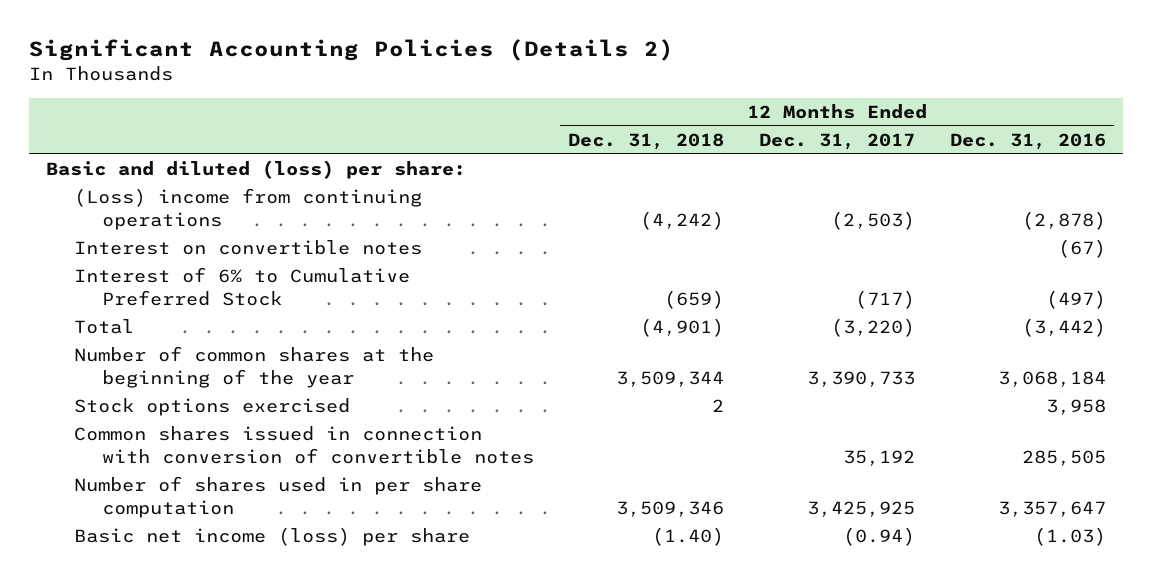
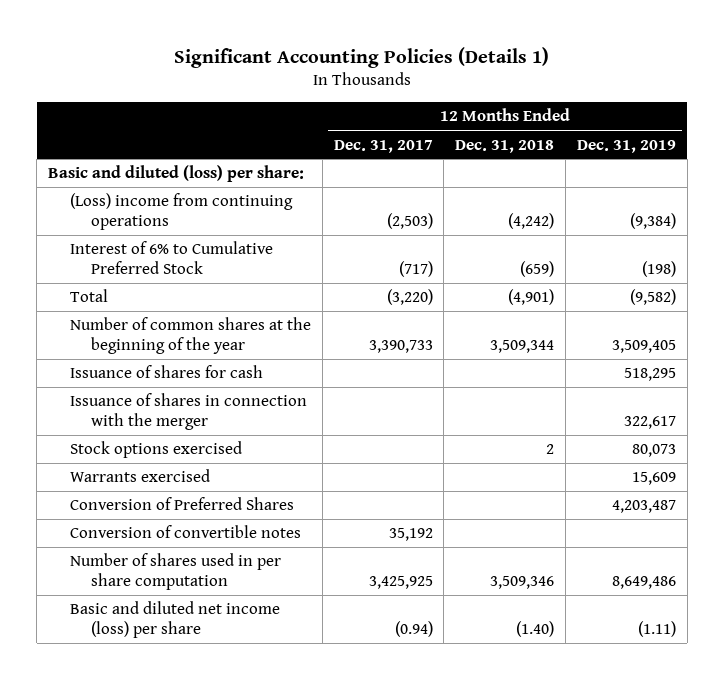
[28,39,674,62] Significant Accounting Policies (Details 2) -> [174,46,550,68] Significant Accounting Policies (Details 1)
[949,132,1106,150] Dec. 31, 2016 -> none
none -> [577,139,677,153] Dec. 31, 2019
[73,240,422,256] Interest on convertible notes -> none
none -> [69,365,263,379] Issuance of shares for cash
none -> [69,393,307,431] Issuance of shares in connection with the merger
none -> [69,469,210,483] Warrants exercised
none -> [69,497,294,511] Conversion of Preferred Shares
[73,426,534,464] Common shares issued in connection with conversion of convertible notes -> [69,525,301,539] Conversion of convertible notes
[73,527,470,547] Basic net income (loss) per share -> [69,601,280,639] Basic and diluted net income (loss) per share

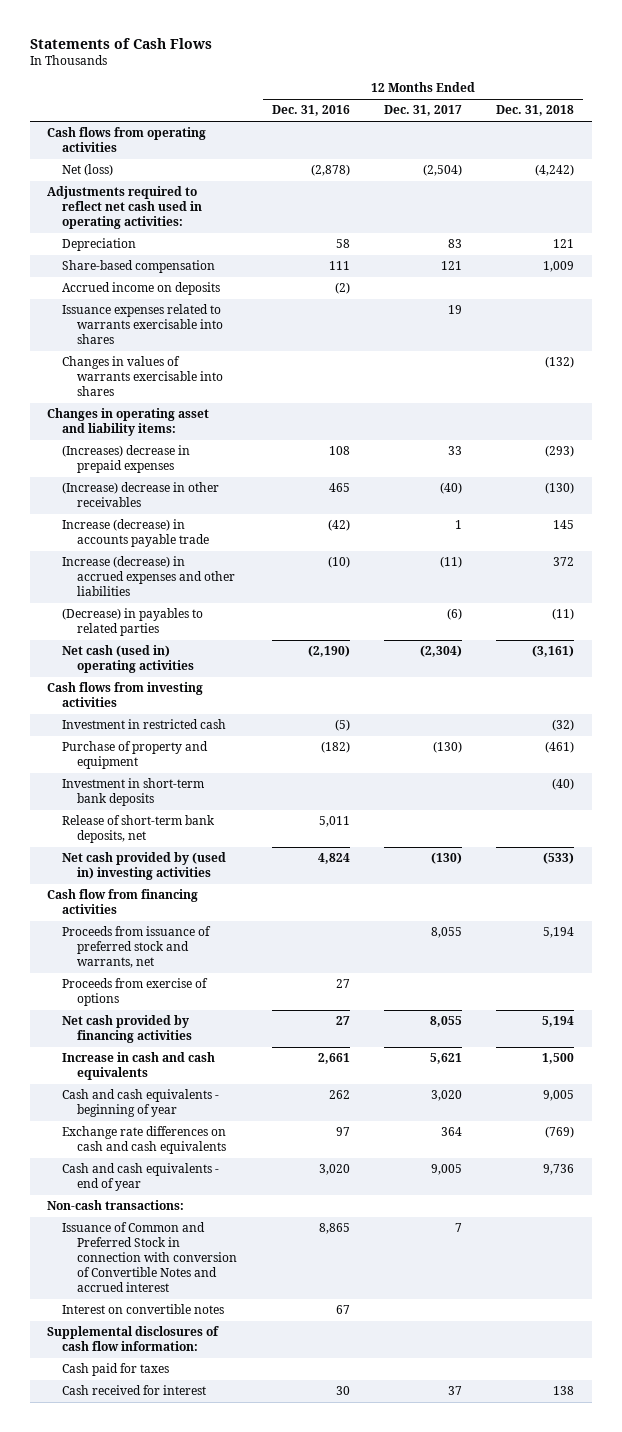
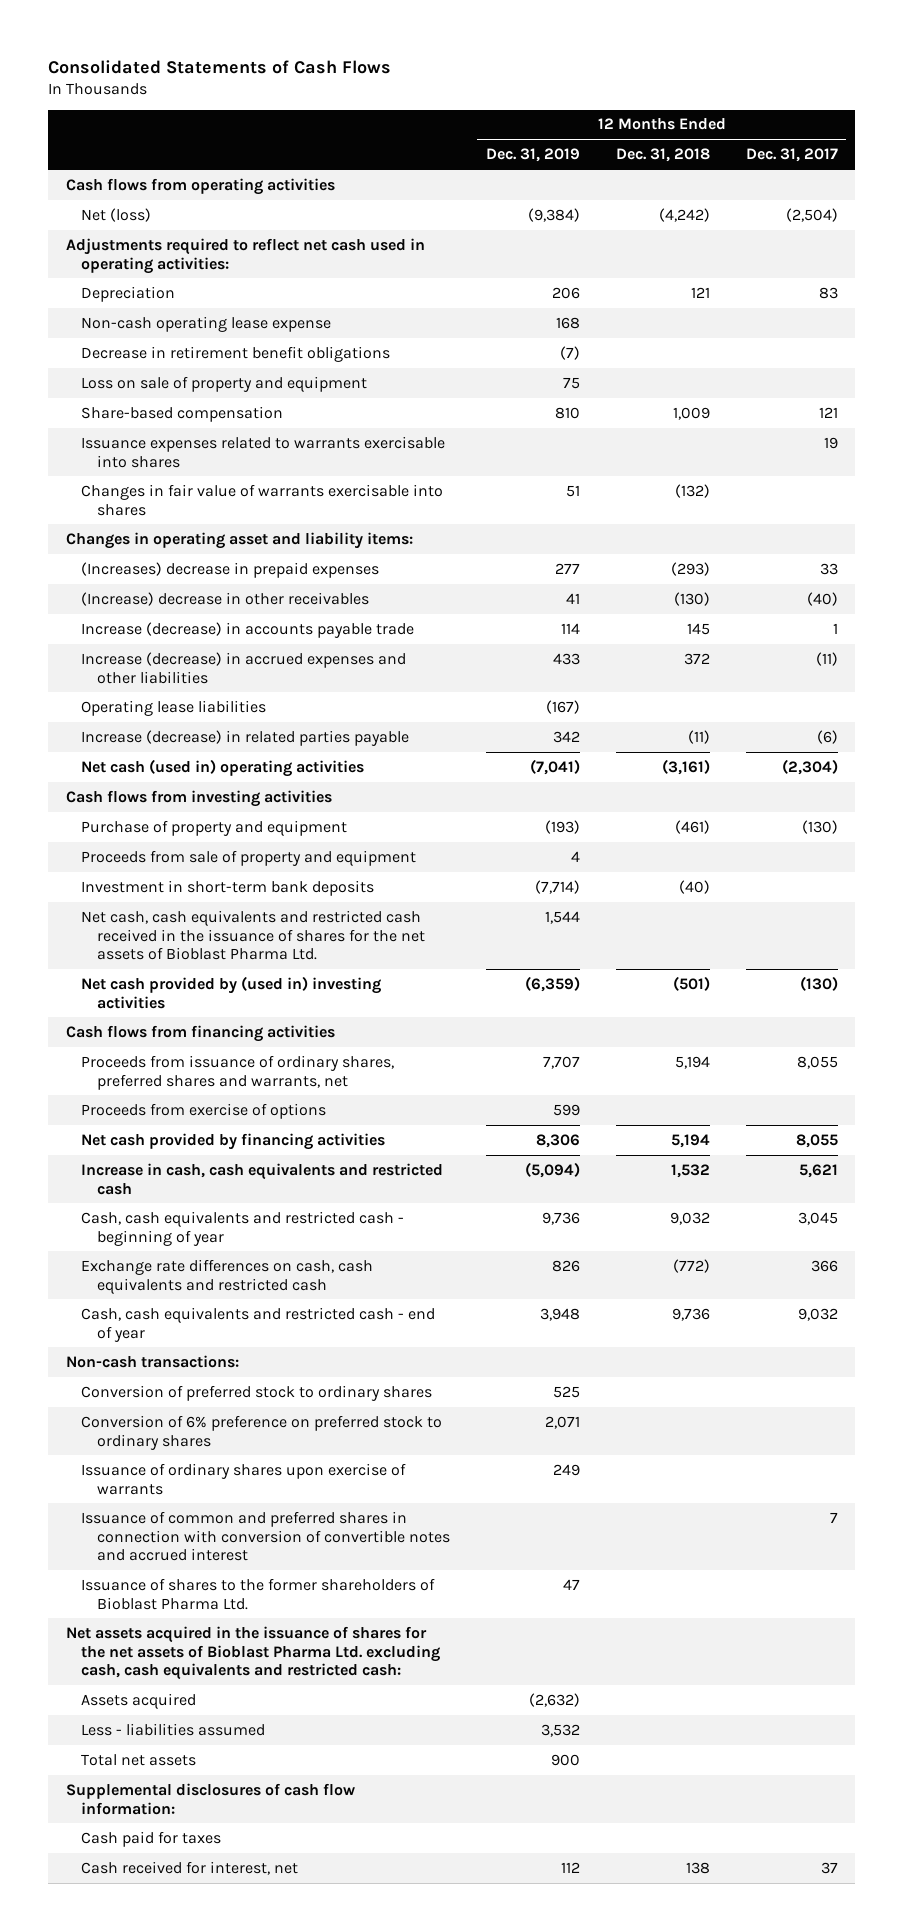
[30,37,213,49] Statements of Cash Flows -> [48,59,392,74] Consolidated Statements of Cash Flows
[271,105,350,117] Dec. 31, 2016 -> none
none -> [485,148,580,163] Dec. 31, 2019
none -> [81,315,332,332] Non-cash operating lease expense
none -> [81,345,391,362] Decrease in retirement benefit obligations
none -> [81,375,368,392] Loss on sale of property and equipment
[62,282,221,296] Accrued income on deposits -> none
[62,356,224,397] Changes in values of warrants exercisable into shares -> [81,483,444,516] Changes in fair value of warrants exercisable into shares
none -> [81,699,267,716] Operating lease liabilities
[62,608,204,637] (Decrease) in payables to related parties -> [81,729,410,746] Increase (decrease) in related parties payable
[62,719,227,730] Investment in restricted cash -> none
none -> [81,849,417,866] Proceeds from sale of property and equipment
[62,815,216,844] Release of short-term bank deposits, net -> none
none -> [81,909,425,961] Net cash, cash equivalents and restricted cash received in the issuance of shares for the net assets of Bioblast Pharma Ltd.
[543,852,575,865] (533) -> [672,975,710,991] (501)
[47,889,199,915] Cash flow from financing activities -> [66,1024,336,1042] Cash flows from financing activities
[62,926,212,969] Proceeds from issuance of preferred stock and warrants, net -> [81,1054,395,1090] Proceeds from issuance of ordinary shares, preferred shares and warrants, net
[62,1052,216,1081] Increase in cash and cash equivalents -> [81,1162,444,1195] Increase in cash, cash equivalents and restricted cash
[542,1053,575,1065] 1,500 -> [670,1163,710,1178] 1,532
[62,1089,220,1118] Cash and cash equivalents - beginning of year -> [81,1210,405,1246] Cash, cash equivalents and restricted cash - beginning of year
[431,1090,463,1102] 3,020 -> [797,1211,838,1225] 3,045
[543,1090,575,1102] 9,005 -> [669,1211,710,1225] 9,032
[62,1126,227,1155] Exchange rate differences on cash and cash equivalents -> [81,1258,374,1294] Exchange rate differences on cash, cash equivalents and restricted cash
[441,1127,463,1137] 364 -> [810,1259,838,1272] 366
[545,1126,575,1139] (769) -> [672,1258,710,1273] (772)
[62,1163,220,1192] Cash and cash equivalents - end of year -> [81,1306,436,1342] Cash, cash equivalents and restricted cash - end of year
[431,1164,463,1176] 9,005 -> [797,1307,838,1321] 9,032
[62,1304,225,1315] Interest on convertible notes -> none
none -> [81,1384,433,1401] Conversion of preferred stock to ordinary shares
none -> [81,1414,443,1450] Conversion of 6% preference on preferred stock to ordinary shares
none -> [81,1462,407,1495] Issuance of ordinary shares upon exercise of warrants
[62,1222,238,1293] Issuance of Common and Preferred Stock in connection with conversion of Convertible Notes and accrued interest -> [81,1510,450,1562] Issuance of common and preferred shares in connection with conversion of convertible notes and accrued interest
none -> [81,1577,436,1610] Issuance of shares to the former shareholders of Bioblast Pharma Ltd.
none -> [66,1625,441,1681] Net assets acquired in the issuance of shares for the net assets of Bioblast Pharma Ltd. excluding cash, cash equivalents and restricted cash:
none -> [81,1692,197,1709] Assets acquired
none -> [81,1722,266,1736] Less - liabilities assumed
none -> [81,1753,197,1766] Total net assets
[62,1385,207,1396] Cash received for interest -> [81,1860,299,1875] Cash received for interest, net

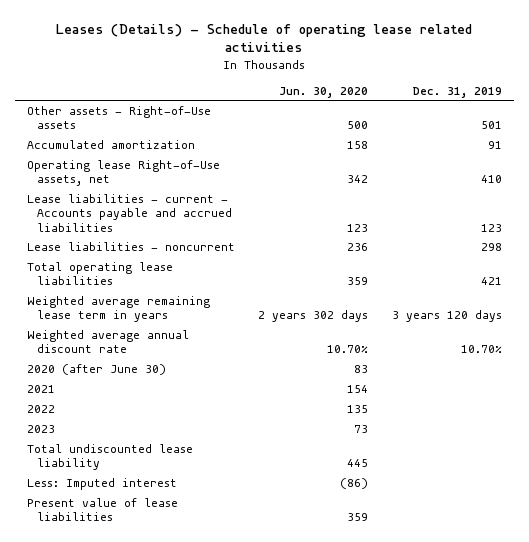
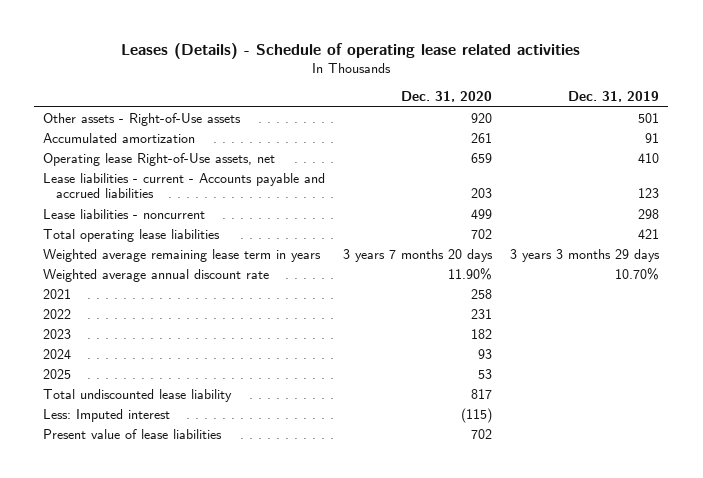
[279,86,369,98] Jun. 30, 2020 -> none
none -> [401,91,493,103] Dec. 31, 2020
[391,310,502,323] 3 years 120 days -> [510,248,661,262] 3 years 3 months 29 days
[27,364,167,376] 2020 (after June 30) -> none
none -> [43,348,72,359] 2024
none -> [43,368,72,379] 2025

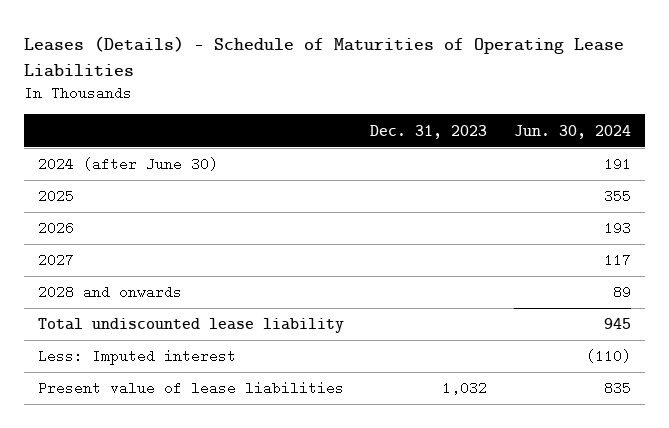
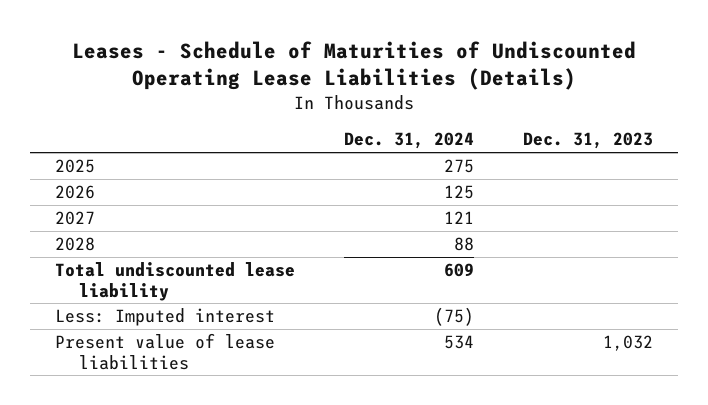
[24,35,625,77] Leases (Details) - Schedule of Maturities of Operating Lease Liabilities -> [72,40,637,90] Leases - Schedule of Maturities of Undiscounted Operating Lease Liabilities (Details)
[514,124,632,139] Jun. 30, 2024 -> none
none -> [344,132,475,150] Dec. 31, 2024
[37,157,218,172] 2024 (after June 30) -> none
[37,285,182,300] 2028 and onwards -> [54,237,95,252] 2028

